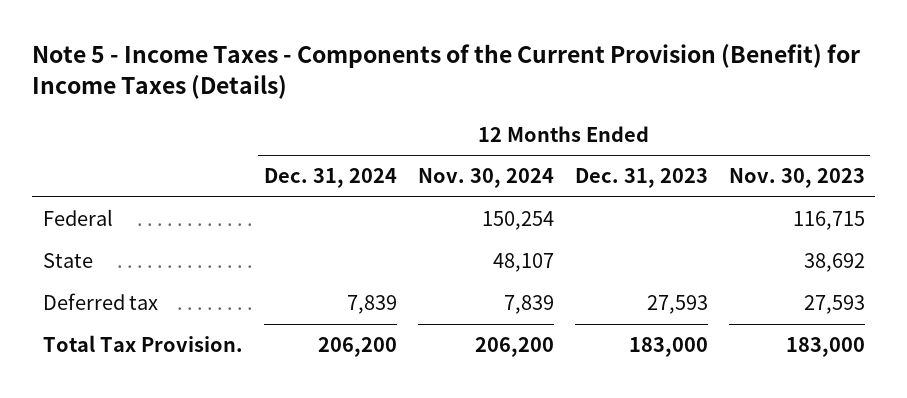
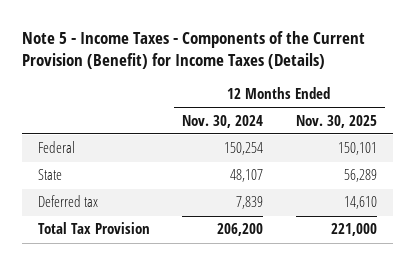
[263,168,397,189] Dec. 31, 2024 -> none
[574,168,708,189] Dec. 31, 2023 -> none
[728,168,865,189] Nov. 30, 2023 -> none
none -> [295,114,377,128] Nov. 30, 2025
[42,335,243,353] Total Tax Provision. -> [37,222,150,235] Total Tax Provision

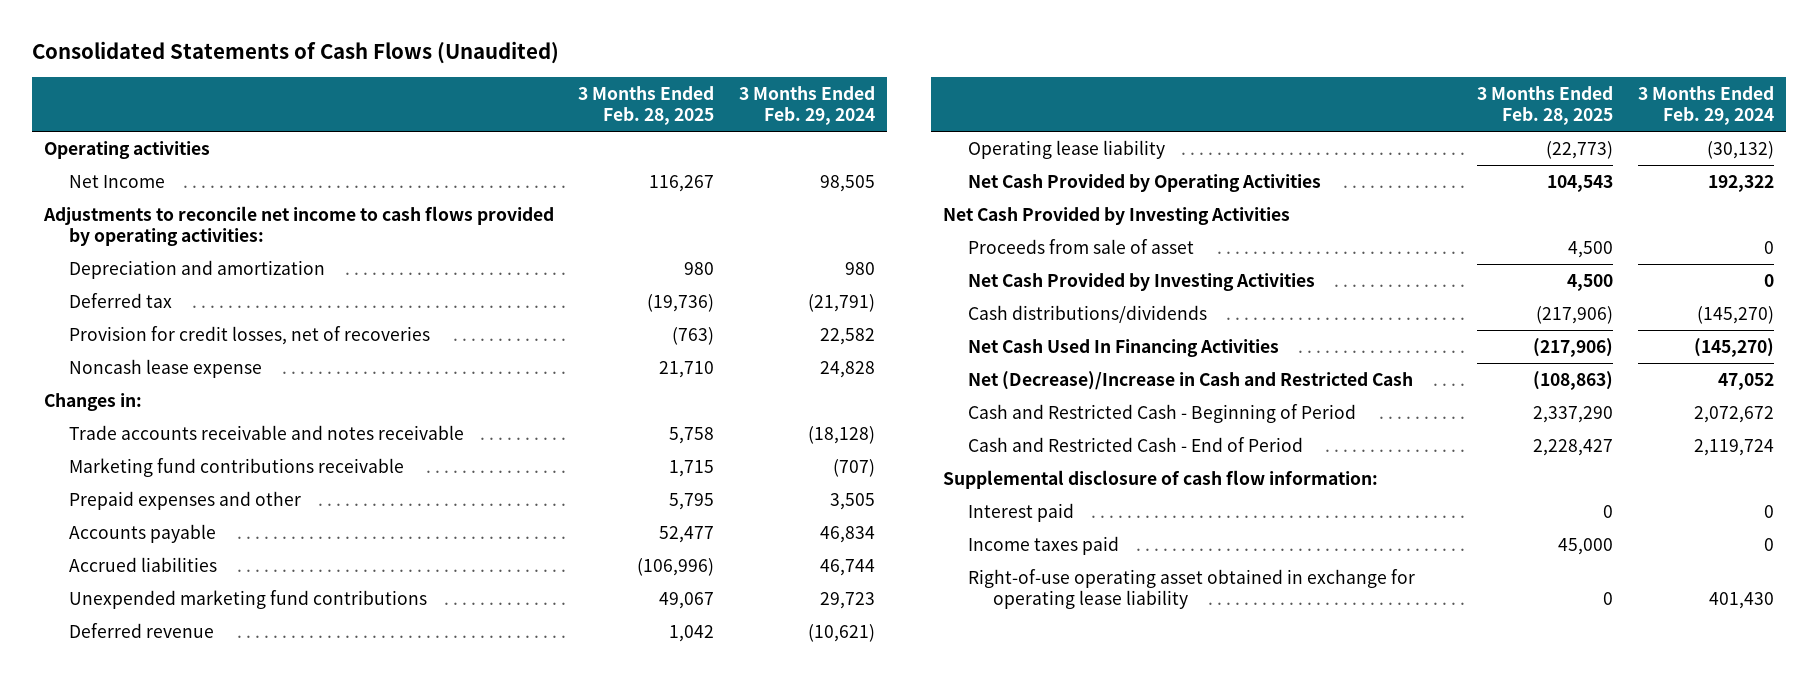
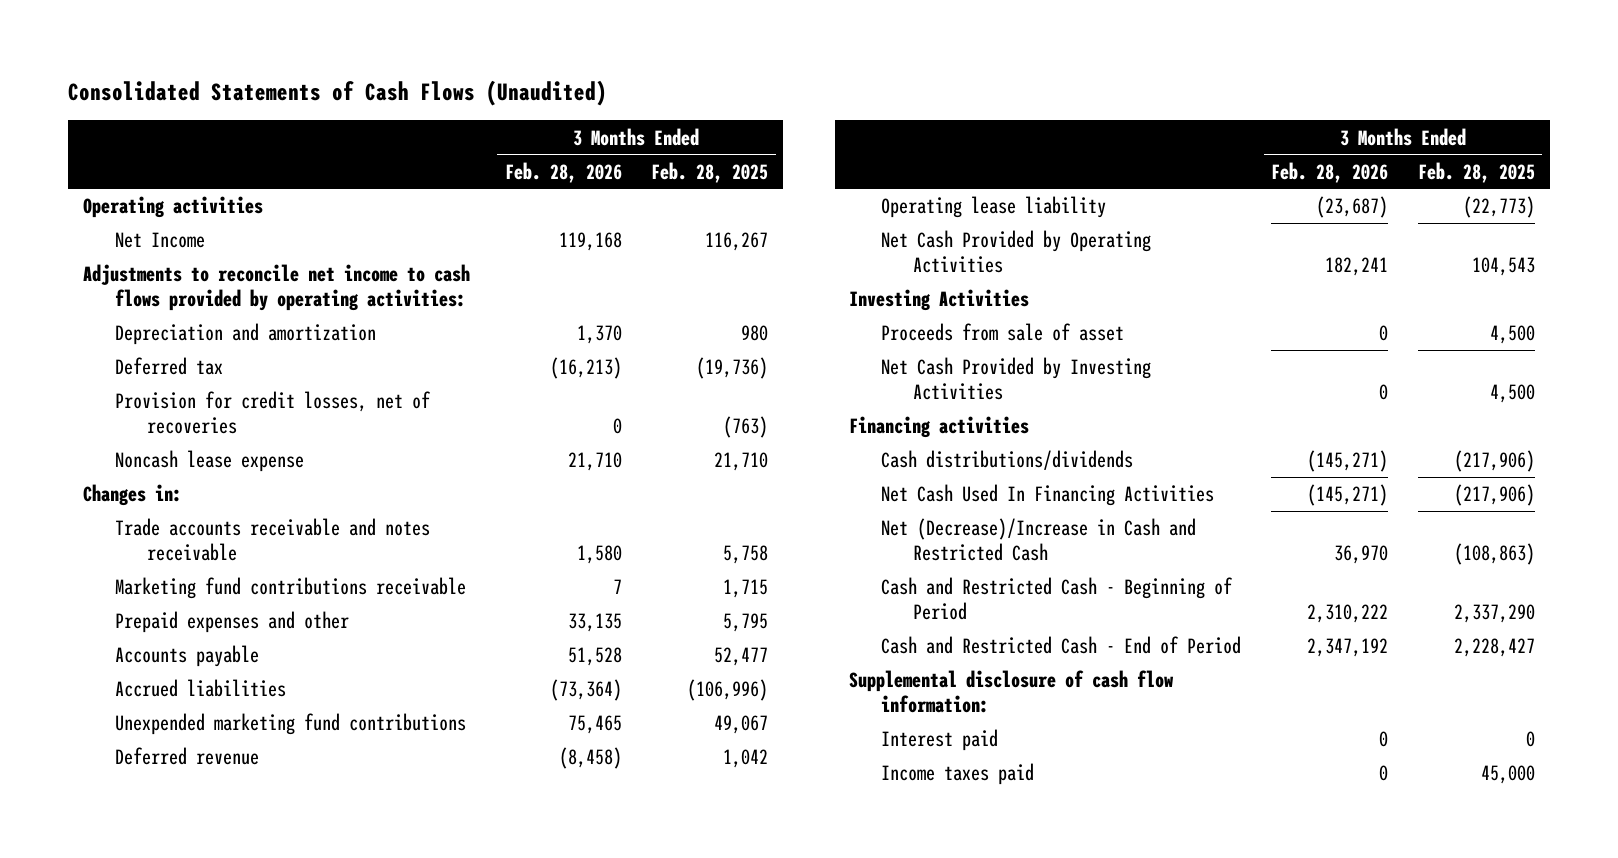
[738,86,875,125] 3 Months Ended Feb. 29, 2024 -> none
none -> [504,161,622,183] Feb. 28, 2026
[943,207,1291,226] Net Cash Provided by Investing Activities -> [849,289,1030,312] Investing Activities
none -> [849,416,1030,439] Financing activities
[968,569,1416,609] Right-of-use operating asset obtained in exchange for operating lease liability -> none

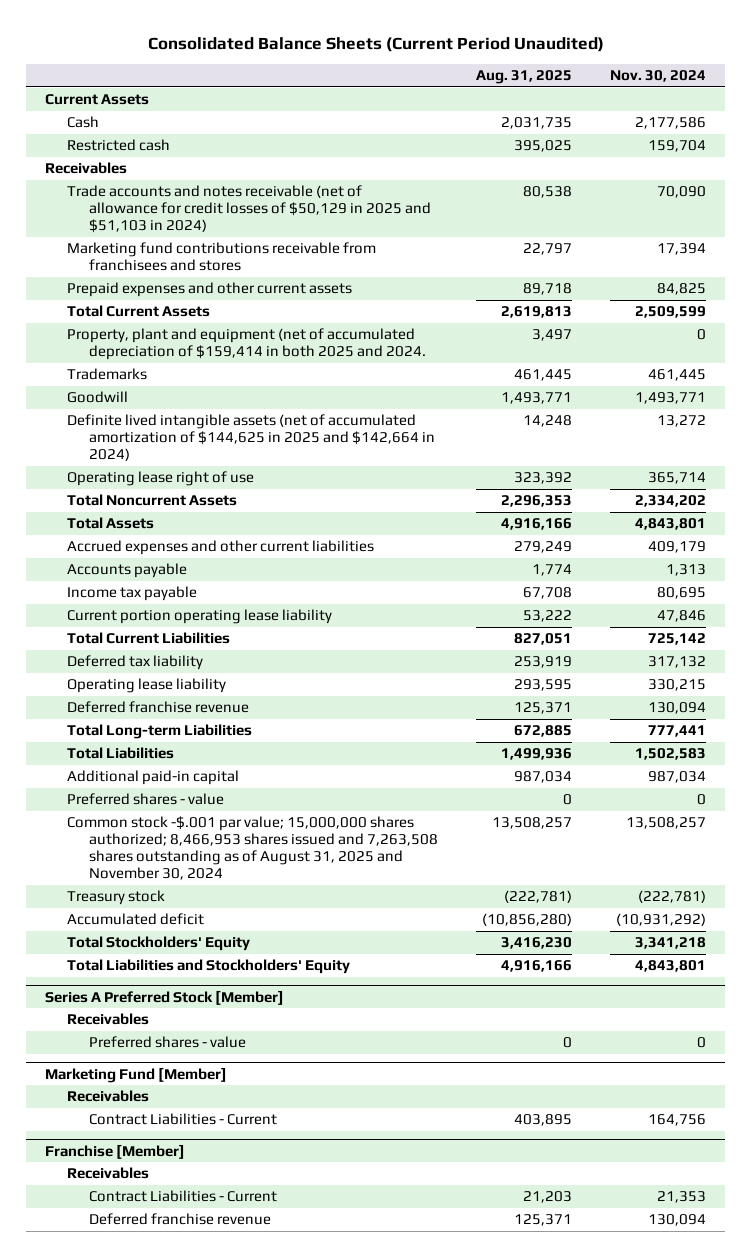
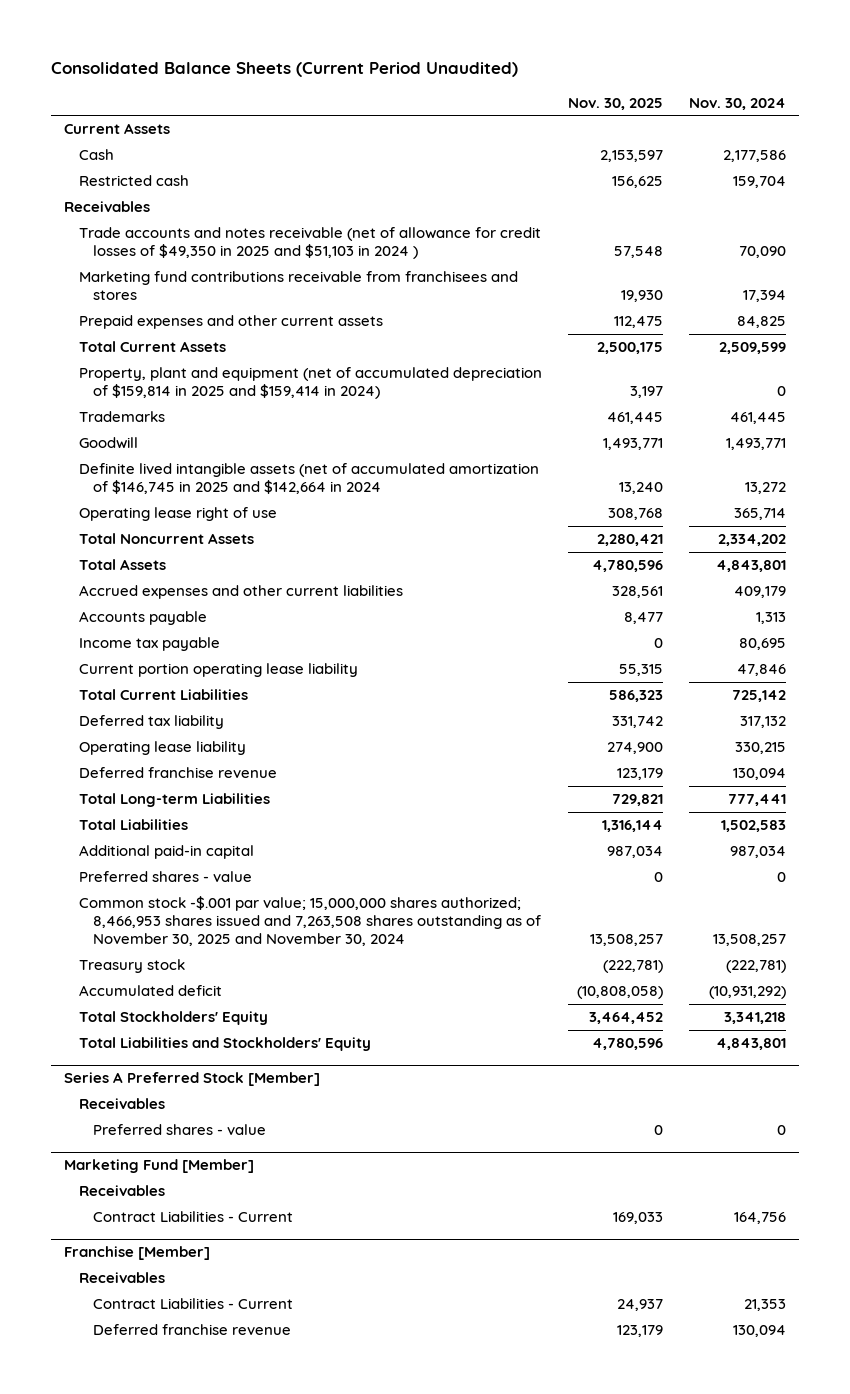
[476,70,573,85] Aug. 31, 2025 -> none
none -> [568,97,664,110] Nov. 30, 2025
[67,185,432,234] Trade accounts and notes receivable (net of allowance for credit losses of $50,129 in 2025 and $51,103 in 2024) -> [78,227,541,260] Trade accounts and notes receivable (net of allowance for credit losses of $49,350 in 2025 and $51,103 in 2024 )
[67,328,427,361] Property, plant and equipment (net of accumulated depreciation of $159,414 in both 2025 and 2024. -> [78,367,542,400] Property, plant and equipment (net of accumulated depreciation of $159,814 in 2025 and $159,414 in 2024)
[67,414,436,462] Definite lived intangible assets (net of accumulated amortization of $144,625 in 2025 and $142,664 in 2024) -> [78,463,539,495] Definite lived intangible assets (net of accumulated amortization of $146,745 in 2025 and $142,664 in 2024
[67,816,439,881] Common stock -$.001 par value; 15,000,000 shares authorized; 8,466,953 shares issued and 7,263,508 shares outstanding as of August 31, 2025 and November 30, 2024 -> [78,896,542,947] Common stock -$.001 par value; 15,000,000 shares authorized; 8,466,953 shares issued and 7,263,508 shares outstanding as of November 30, 2025 and November 30, 2024

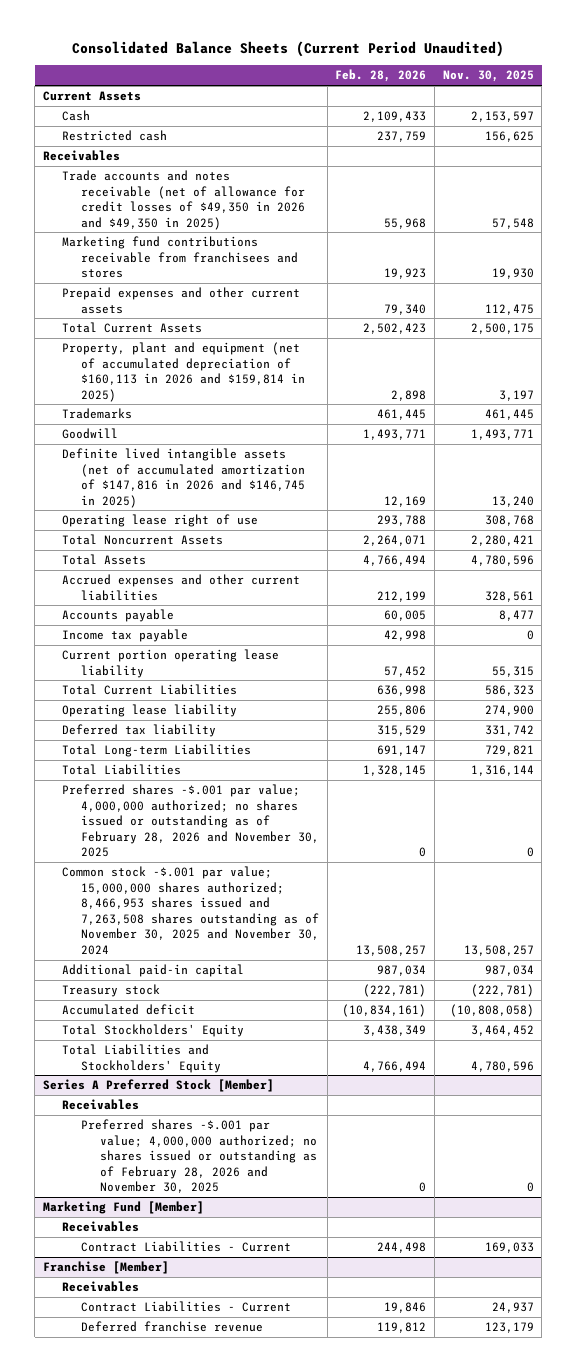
[689,97,787,110] Nov. 30, 2024 -> none
none -> [335,69,427,83] Feb. 28, 2026
[78,227,541,260] Trade accounts and notes receivable (net of allowance for credit losses of $49,350 in 2025 and $51,103 in 2024 ) -> [61,170,306,230] Trade accounts and notes receivable (net of allowance for credit losses of $49,350 in 2026 and $49,350 in 2025)
[78,367,542,400] Property, plant and equipment (net of accumulated depreciation of $159,814 in 2025 and $159,414 in 2024) -> [61,342,306,402] Property, plant and equipment (net of accumulated depreciation of $160,113 in 2026 and $159,814 in 2025)
[78,463,539,495] Definite lived intangible assets (net of accumulated amortization of $146,745 in 2025 and $142,664 in 2024 -> [61,448,306,508] Definite lived intangible assets (net of accumulated amortization of $147,816 in 2026 and $146,745 in 2025)
[78,767,277,779] Deferred franchise revenue -> none
[78,715,224,730] Deferred tax liability -> [61,724,216,738] Deferred tax liability
[78,871,252,883] Preferred shares - value -> [61,784,320,858] Preferred shares -$.001 par value; 4,000,000 authorized; no shares issued or outstanding as of February 28, 2026 and November 30, 2025
[78,845,254,860] Additional paid-in capital -> [61,964,244,978] Additional paid-in capital
[93,1124,267,1136] Preferred shares - value -> [81,1119,318,1194] Preferred shares -$.001 par value; 4,000,000 authorized; no shares issued or outstanding as of February 28, 2026 and November 30, 2025

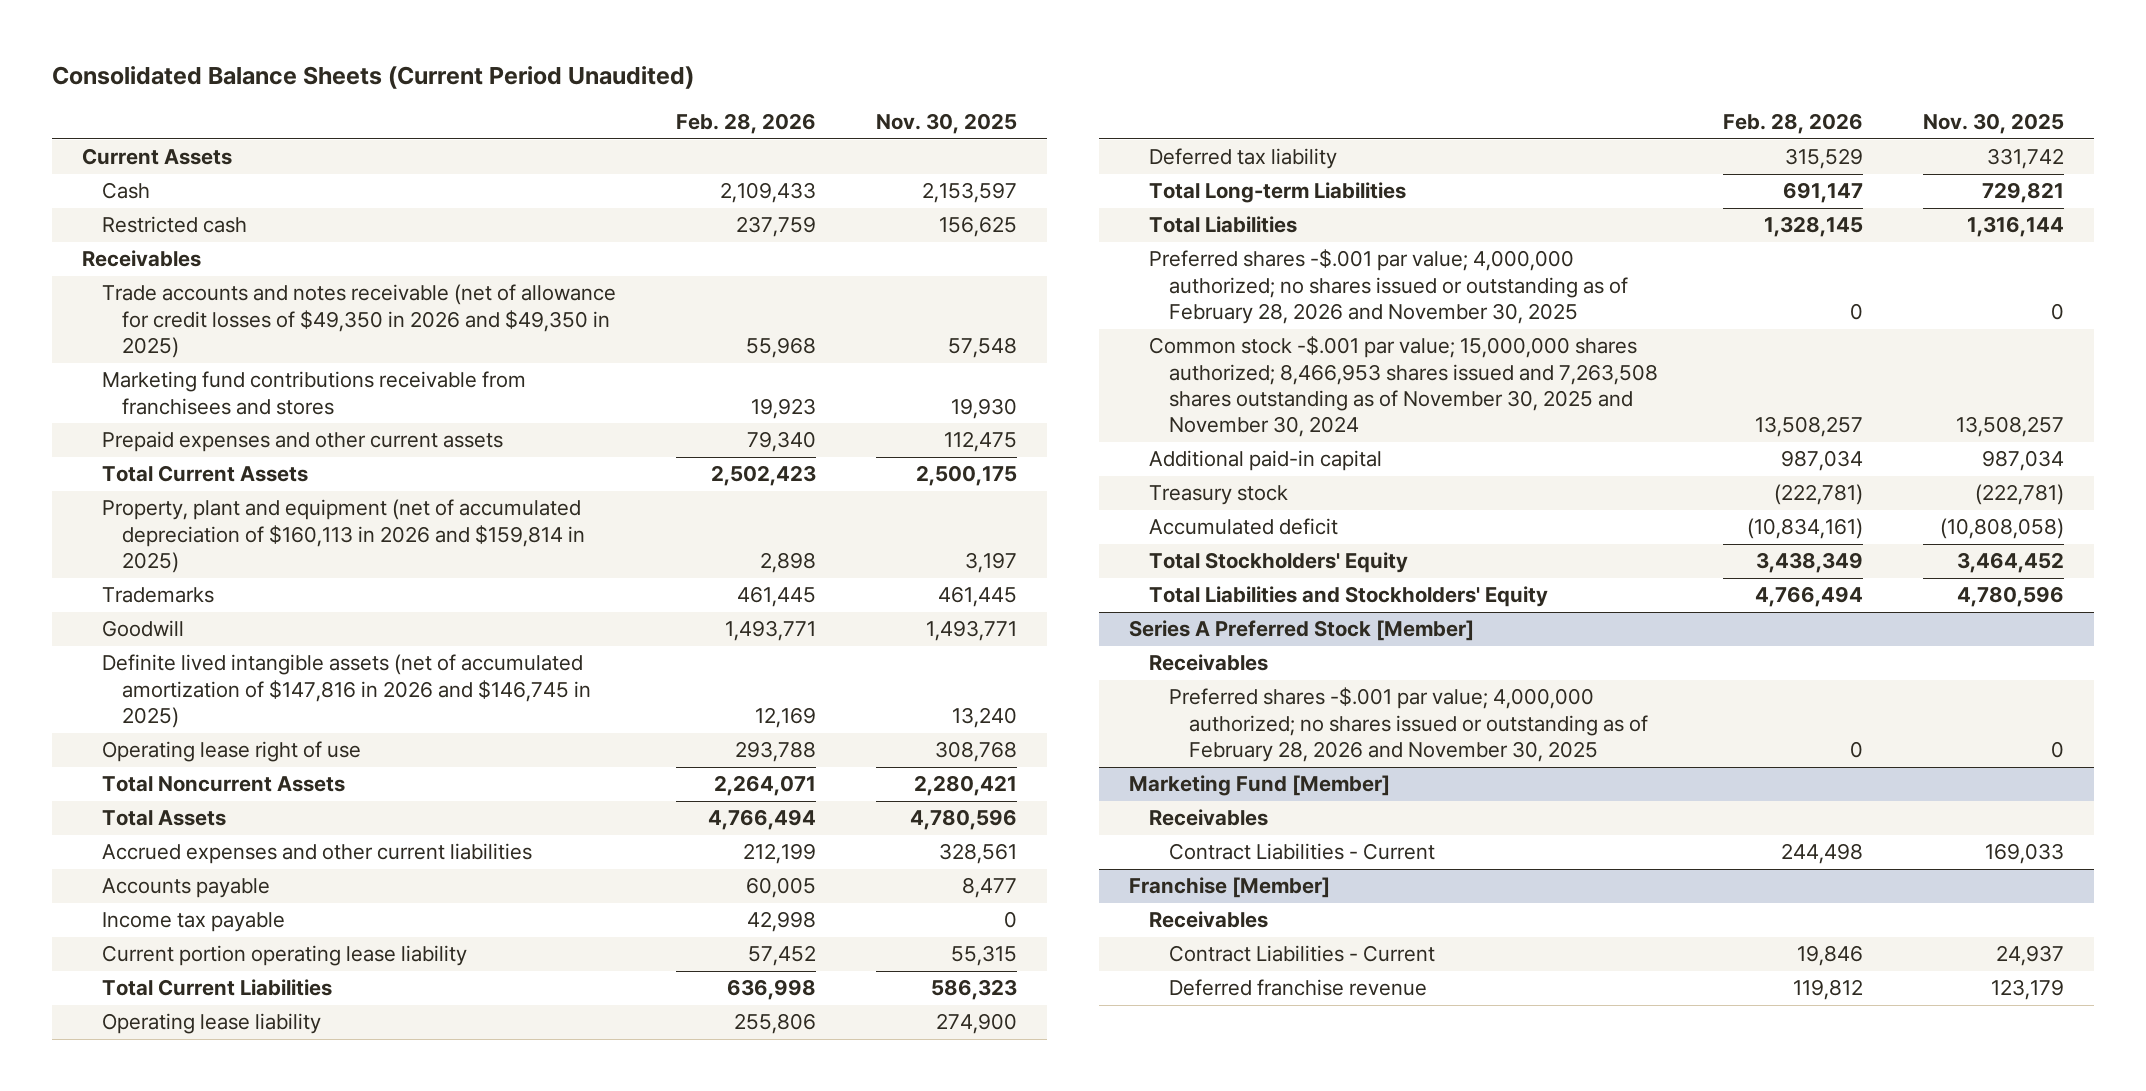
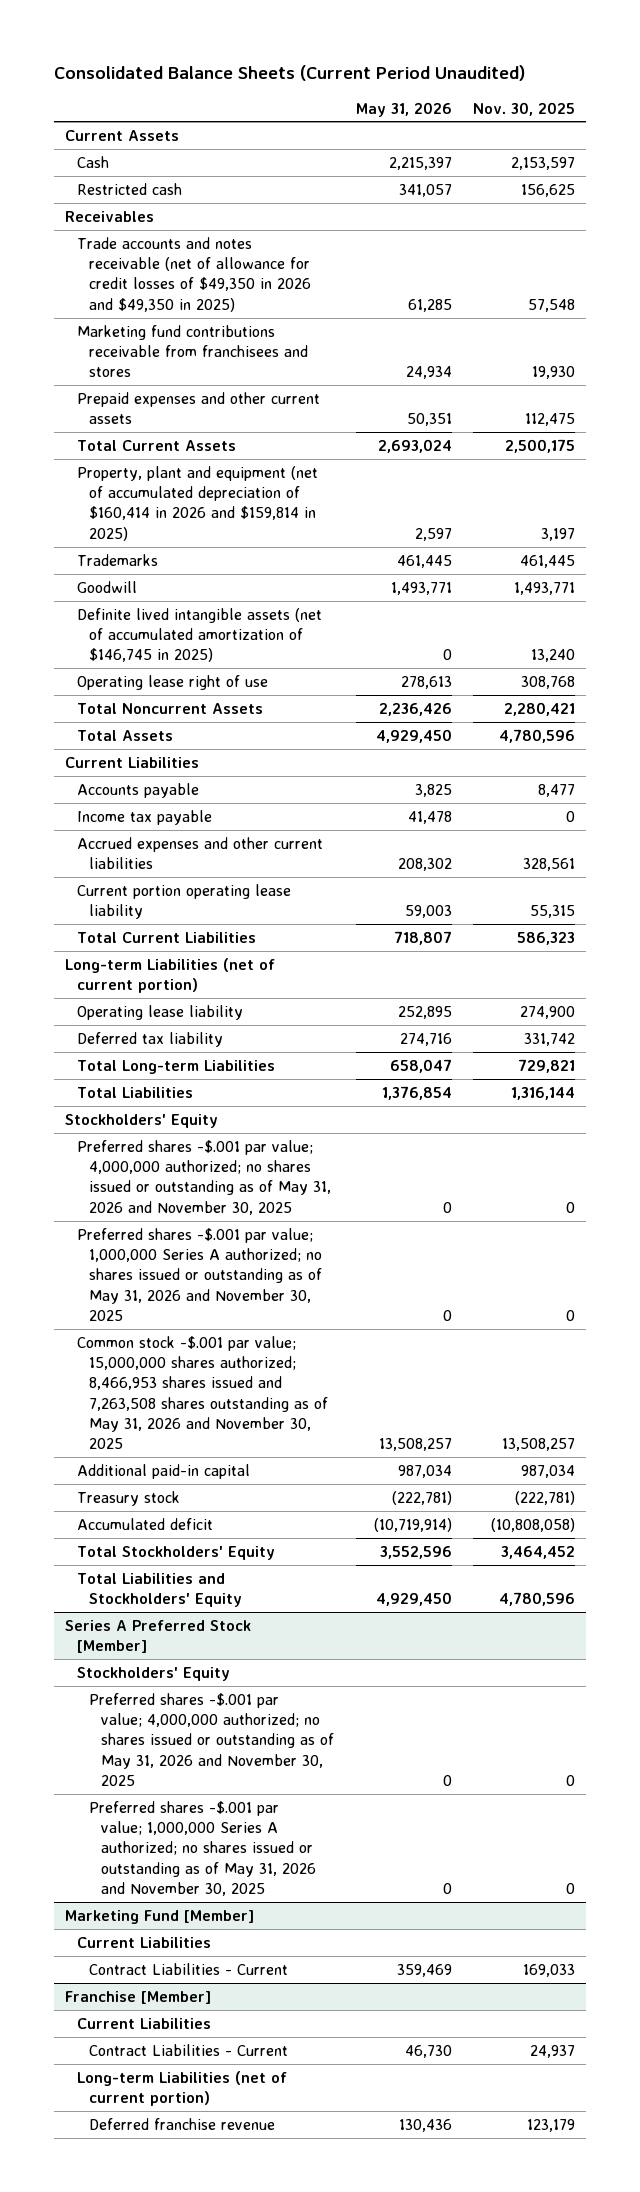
[675,113,816,135] Feb. 28, 2026 -> none
none -> [355,101,452,117] May 31, 2026
[101,499,585,574] Property, plant and equipment (net of accumulated depreciation of $160,113 in 2026 and $159,814 in 2025) -> [76,465,318,541] Property, plant and equipment (net of accumulated depreciation of $160,414 in 2026 and $159,814 in 2025)
[101,654,591,729] Definite lived intangible assets (net of accumulated amortization of $147,816 in 2026 and $146,745 in 2025) -> [76,607,322,663] Definite lived intangible assets (net of accumulated amortization of $146,745 in 2025)
none -> [64,756,199,768] Current Liabilities
[101,843,532,865] Accrued expenses and other current liabilities -> [76,836,323,870] Accrued expenses and other current liabilities
none -> [64,957,275,994] Long-term Liabilities (net of current portion)
none -> [64,1113,218,1128] Stockholders' Equity
[1148,249,1628,325] Preferred shares -$.001 par value; 4,000,000 authorized; no shares issued or outstanding as of February 28, 2026 and November 30, 2025 -> [76,1139,332,1215] Preferred shares -$.001 par value; 4,000,000 authorized; no shares issued or outstanding as of May 31, 2026 and November 30, 2025
none -> [76,1227,323,1322] Preferred shares -$.001 par value; 1,000,000 Series A authorized; no shares issued or outstanding as of May 31, 2026 and November 30, 2025
[1148,336,1658,438] Common stock -$.001 par value; 15,000,000 shares authorized; 8,466,953 shares issued and 7,263,508 shares outstanding as of November 30, 2025 and November 30, 2024 -> [76,1335,329,1450] Common stock -$.001 par value; 15,000,000 shares authorized; 8,466,953 shares issued and 7,263,508 shares outstanding as of May 31, 2026 and November 30, 2025
[1148,654,1268,672] Receivables -> none
none -> [76,1666,230,1681] Stockholders' Equity
[1168,687,1648,763] Preferred shares -$.001 par value; 4,000,000 authorized; no shares issued or outstanding as of February 28, 2026 and November 30, 2025 -> [89,1692,335,1787] Preferred shares -$.001 par value; 4,000,000 authorized; no shares issued or outstanding as of May 31, 2026 and November 30, 2025
none -> [89,1800,317,1897] Preferred shares -$.001 par value; 1,000,000 Series A authorized; no shares issued or outstanding as of May 31, 2026 and November 30, 2025
[1148,809,1268,827] Receivables -> none
none -> [76,1936,211,1948] Current Liabilities
[1148,911,1268,929] Receivables -> none
none -> [76,2017,211,2029] Current Liabilities
none -> [76,2070,287,2107] Long-term Liabilities (net of current portion)

